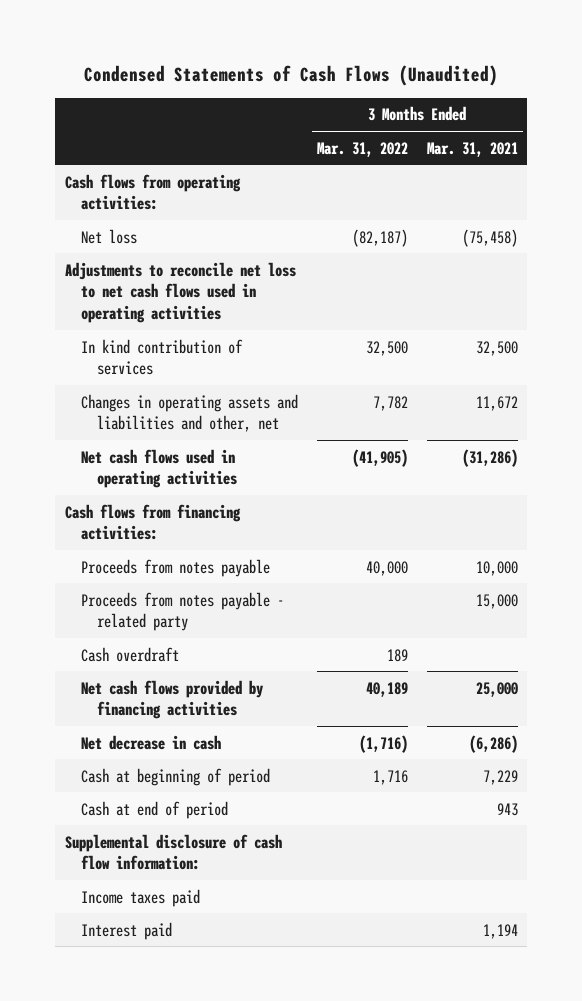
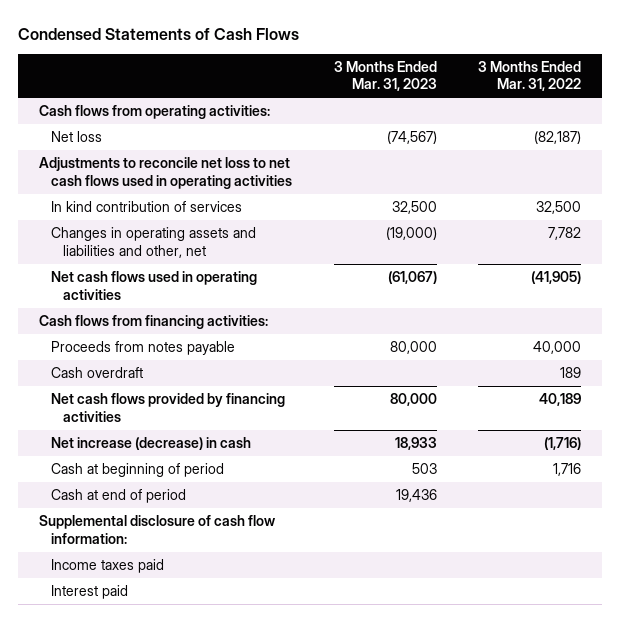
[84,64,499,86] Condensed Statements of Cash Flows (Unaudited) -> [18,27,300,40] Condensed Statements of Cash Flows
[426,141,518,157] Mar. 31, 2021 -> none
none -> [333,60,437,92] 3 Months Ended Mar. 31, 2023
[80,591,284,632] Proceeds from notes payable - related party -> none
[80,734,221,750] Net decrease in cash -> [51,437,252,451] Net increase (decrease) in cash

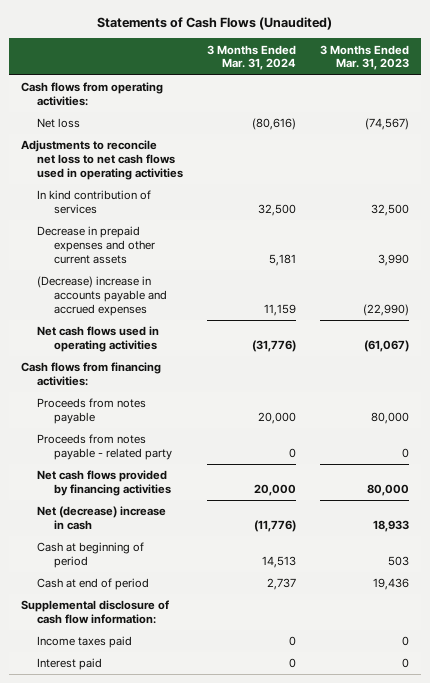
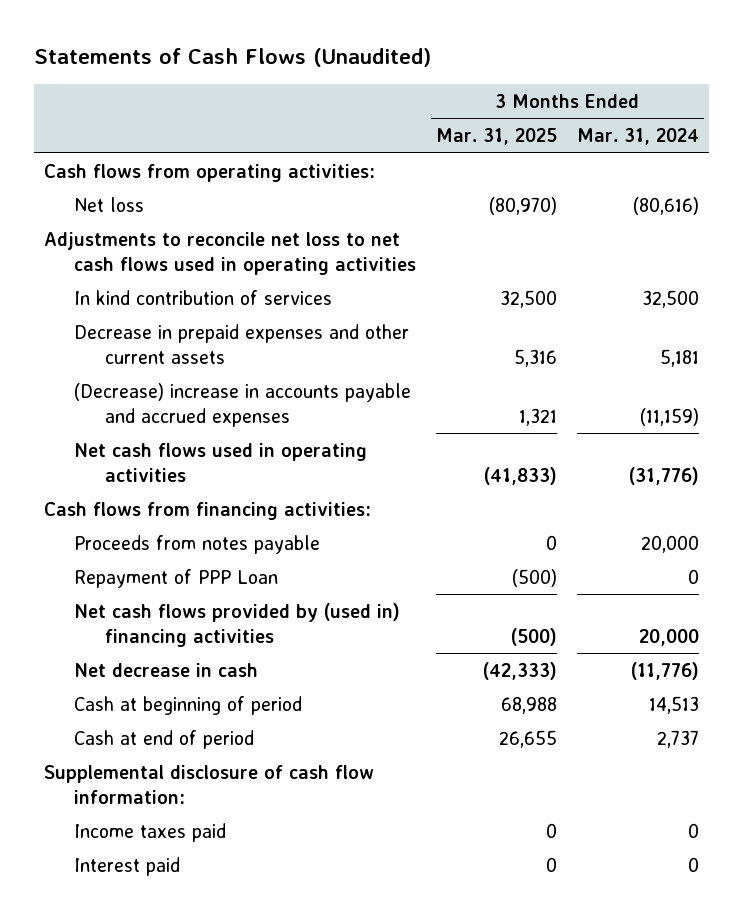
[320,44,410,71] 3 Months Ended Mar. 31, 2023 -> none
none -> [436,128,558,146] Mar. 31, 2025
[264,303,297,316] 11,159 -> [639,407,699,426] (11,159)
[37,434,172,460] Proceeds from notes payable - related party -> none
none -> [74,568,279,588] Repayment of PPP Loan
[37,470,171,496] Net cash flows provided by financing activities -> [74,602,401,647] Net cash flows provided by (used in) financing activities
[37,506,167,530] Net (decrease) increase in cash -> [74,662,259,677] Net decrease in cash

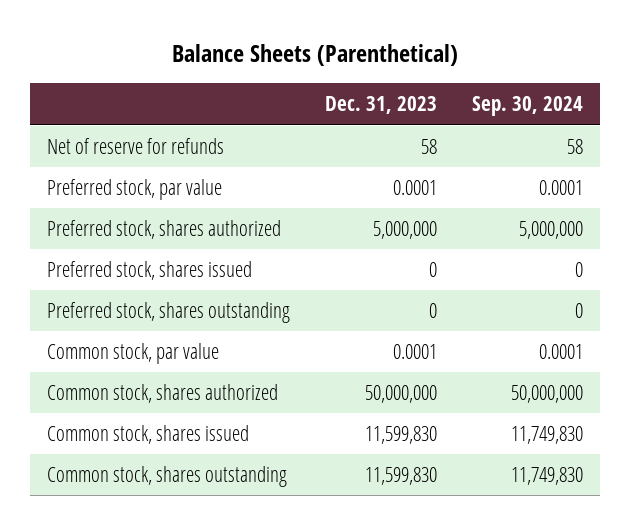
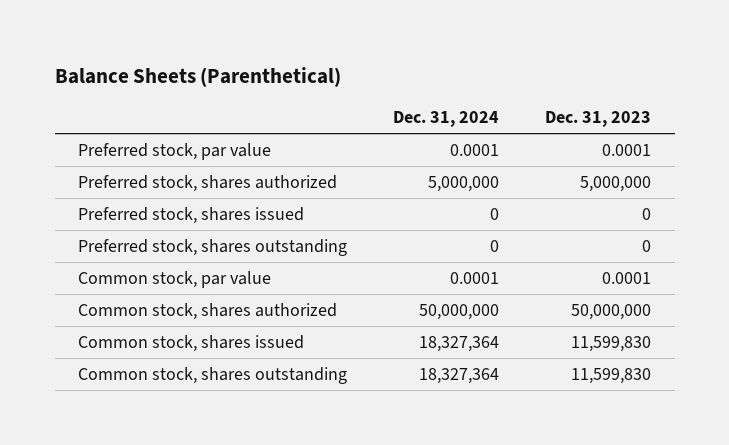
[471,96,583,117] Sep. 30, 2024 -> none
none -> [393,111,500,128] Dec. 31, 2024
[46,138,224,155] Net of reserve for refunds -> none

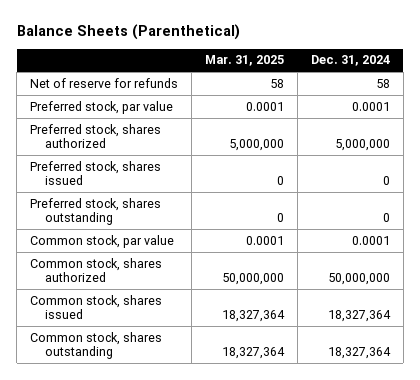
[545,111,652,128] Dec. 31, 2023 -> none
none -> [205,55,285,67] Mar. 31, 2025
none -> [30,77,179,88] Net of reserve for refunds

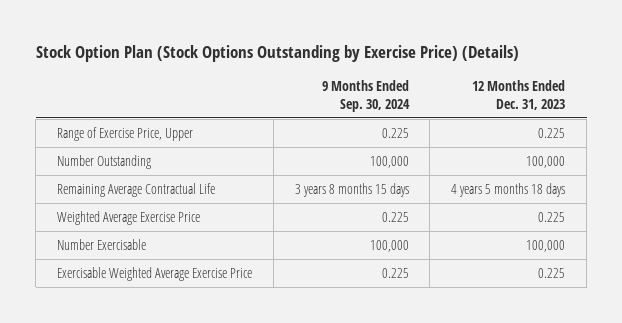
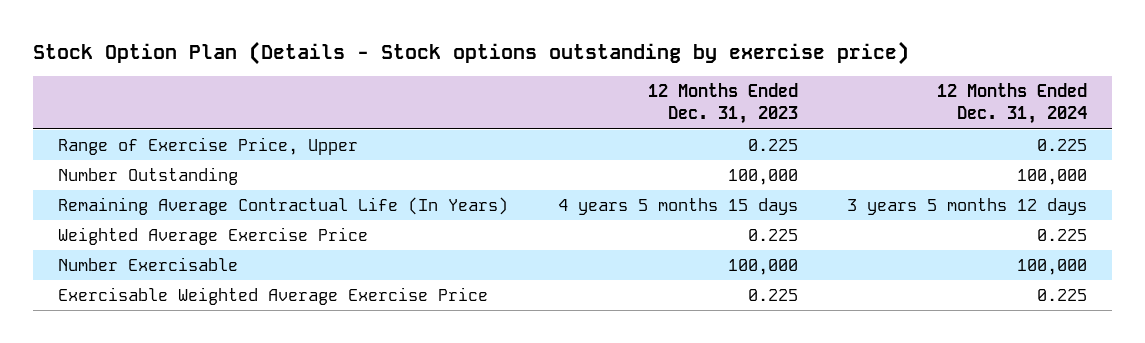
[35,44,519,62] Stock Option Plan (Stock Options Outstanding by Exercise Price) (Details) -> [32,41,909,66] Stock Option Plan (Details - Stock options outstanding by exercise price)
[321,80,410,112] 9 Months Ended Sep. 30, 2024 -> none
none -> [937,83,1088,125] 12 Months Ended Dec. 31, 2024
[57,183,216,198] Remaining Average Contractual Life -> [57,197,508,216] Remaining Average Contractual Life (In Years)
[451,183,566,198] 4 years 5 months 18 days -> [557,198,798,216] 4 years 5 months 15 days

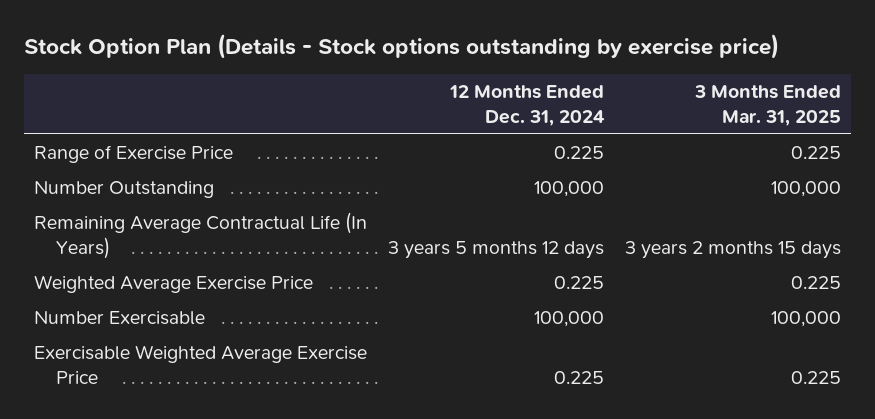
[647,83,798,125] 12 Months Ended Dec. 31, 2023 -> none
none -> [694,84,842,126] 3 Months Ended Mar. 31, 2025
[57,137,358,156] Range of Exercise Price, Upper -> [34,145,234,164] Range of Exercise Price

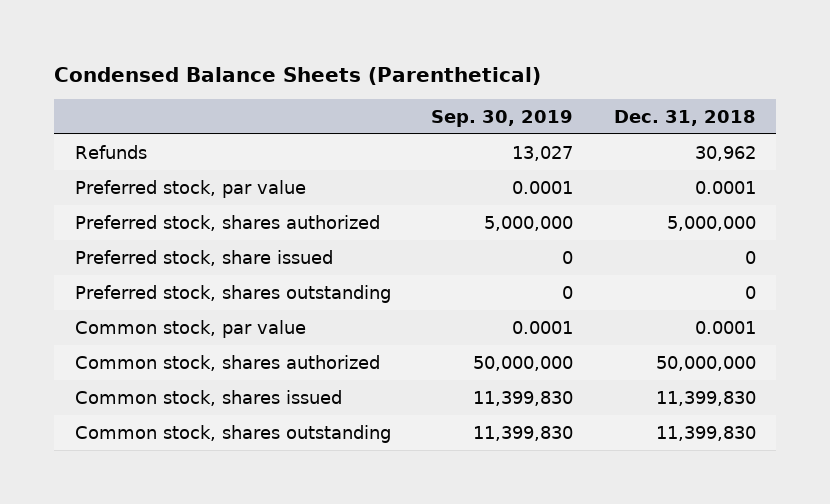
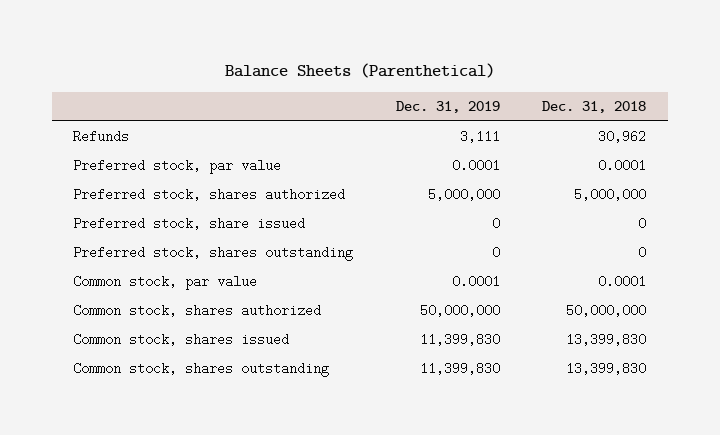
[54,66,542,85] Condensed Balance Sheets (Parenthetical) -> [224,63,495,79] Balance Sheets (Parenthetical)
[431,109,574,127] Sep. 30, 2019 -> none
none -> [395,101,500,114] Dec. 31, 2019
[655,390,756,406] 11,399,830 -> [566,333,647,347] 13,399,830
[655,425,756,441] 11,399,830 -> [566,362,647,376] 13,399,830

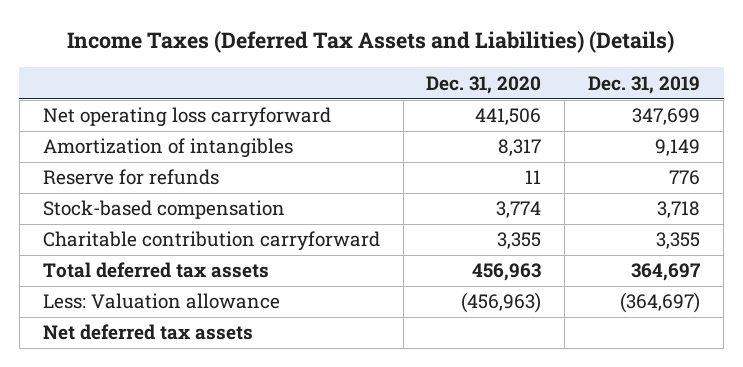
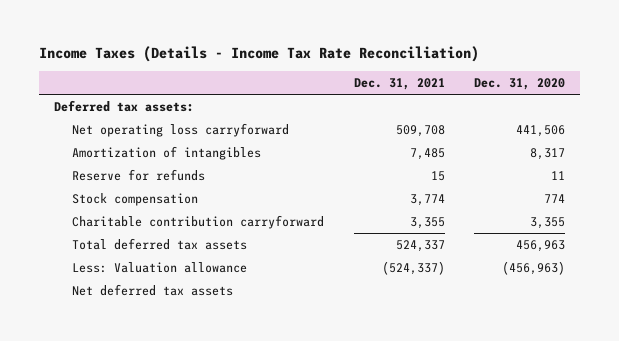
[67,31,675,54] Income Taxes (Deferred Tax Assets and Liabilities) (Details) -> [39,46,480,63] Income Taxes (Details - Income Tax Rate Reconciliation)
[588,75,701,94] Dec. 31, 2019 -> none
none -> [353,77,445,90] Dec. 31, 2021
none -> [53,99,194,112] Deferred tax assets:
[42,200,285,220] Stock-based compensation -> [72,192,199,206] Stock compensation
[496,201,542,219] 3,774 -> [544,193,566,203] 774

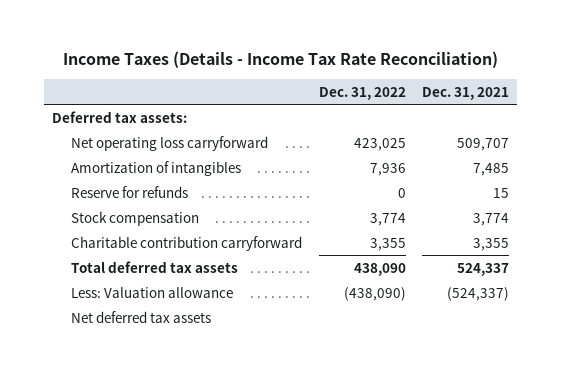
[474,77,566,90] Dec. 31, 2020 -> none
none -> [318,86,406,100] Dec. 31, 2022
[395,124,445,137] 509,708 -> [457,137,510,151] 509,707

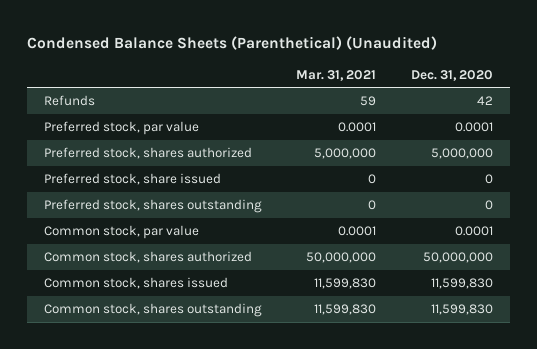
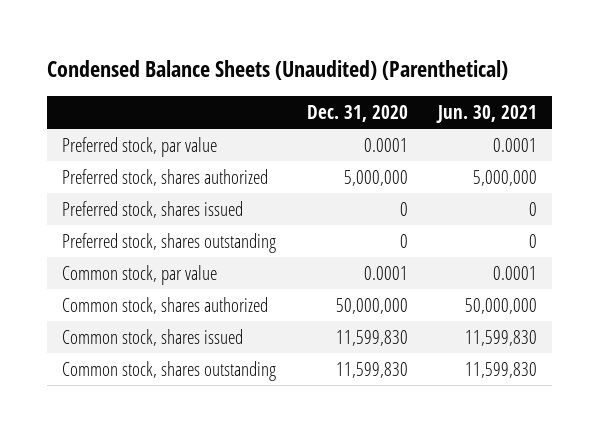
[26,35,437,50] Condensed Balance Sheets (Parenthetical) (Unaudited) -> [47,60,509,81] Condensed Balance Sheets (Unaudited) (Parenthetical)
[296,69,377,81] Mar. 31, 2021 -> none
none -> [435,105,537,124] Jun. 30, 2021
[44,95,96,107] Refunds -> none
[44,173,222,186] Preferred stock, share issued -> [62,200,244,218] Preferred stock, shares issued

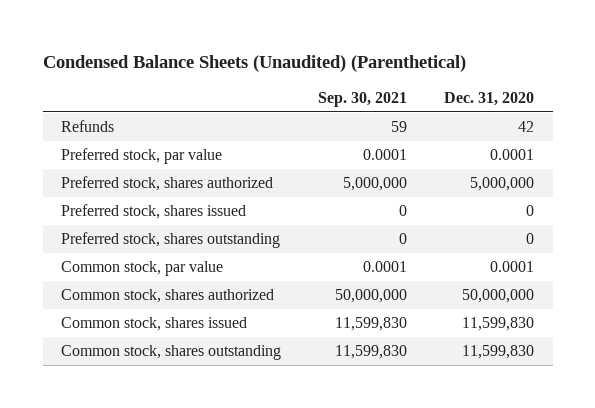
[435,105,537,124] Jun. 30, 2021 -> none
none -> [318,92,408,108] Sep. 30, 2021
none -> [61,120,115,133] Refunds

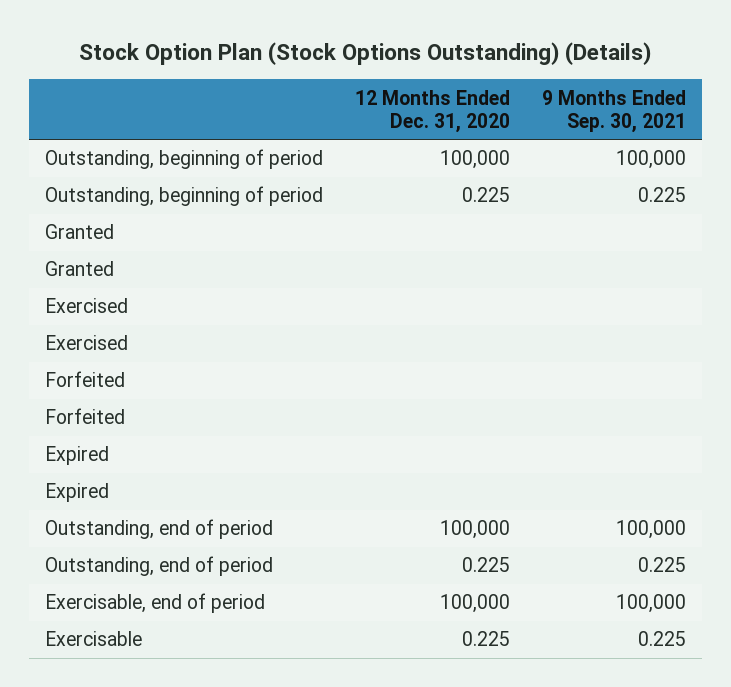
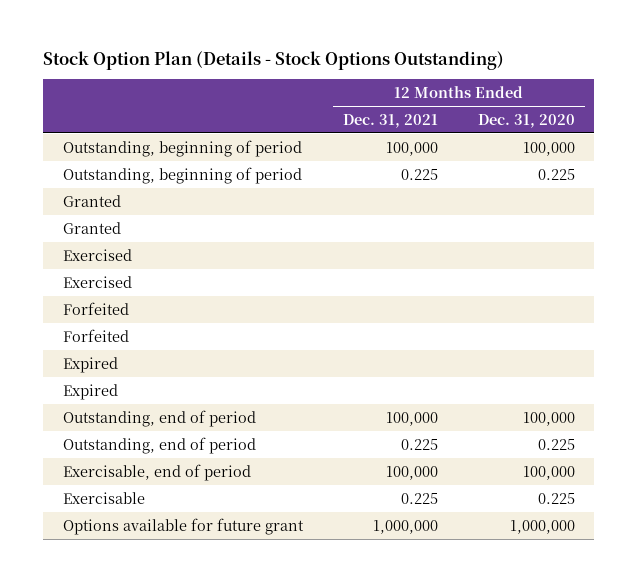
[79,41,652,65] Stock Option Plan (Stock Options Outstanding) (Details) -> [42,51,504,71] Stock Option Plan (Details - Stock Options Outstanding)
[541,89,686,133] 9 Months Ended Sep. 30, 2021 -> none
none -> [342,113,438,128] Dec. 31, 2021
none -> [62,517,304,535] Options available for future grant

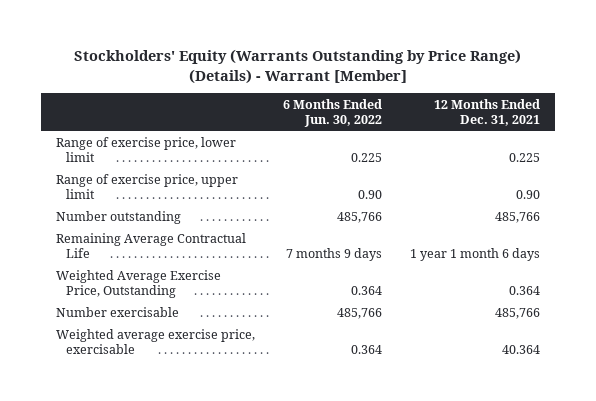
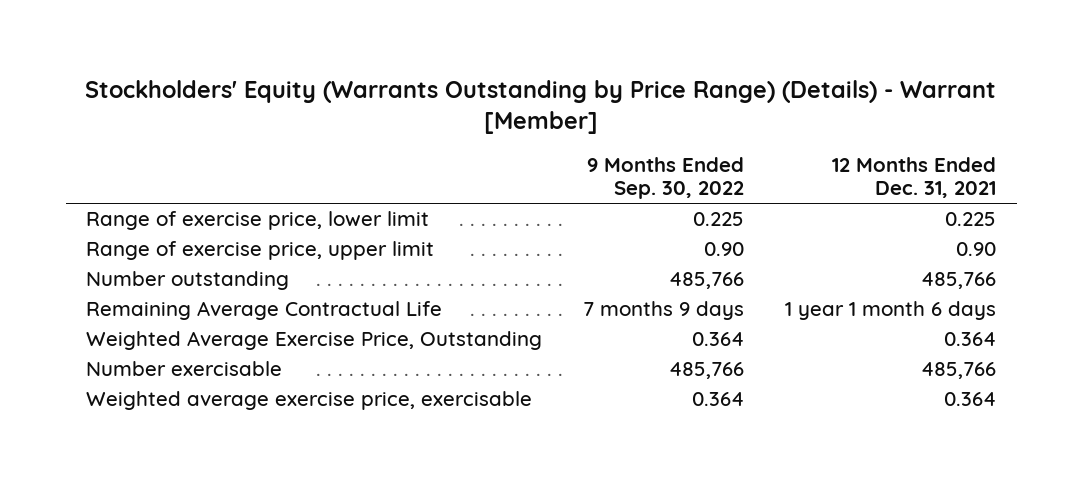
[283,98,383,127] 6 Months Ended Jun. 30, 2022 -> none
none -> [587,156,745,200] 9 Months Ended Sep. 30, 2022
[502,344,541,354] 40.364 -> [944,392,997,407] 0.364

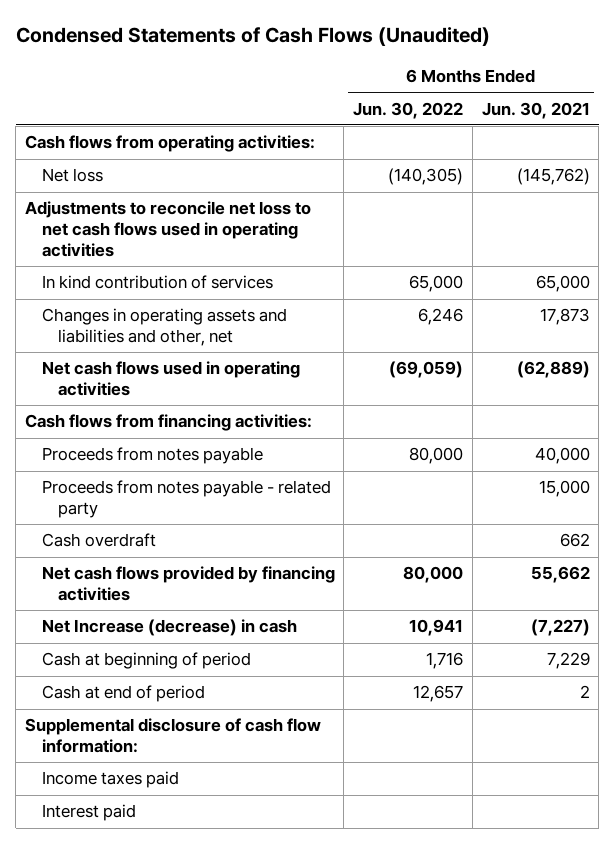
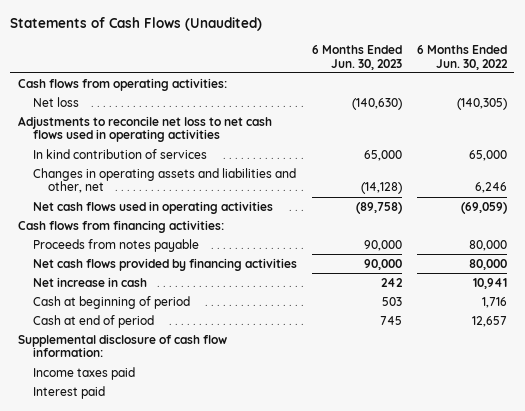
[15,27,490,47] Condensed Statements of Cash Flows (Unaudited) -> [10,17,263,32] Statements of Cash Flows (Unaudited)
[481,101,590,119] Jun. 30, 2021 -> none
none -> [311,44,402,70] 6 Months Ended Jun. 30, 2023
[41,480,331,519] Proceeds from notes payable - related party -> none
[41,533,156,548] Cash overdraft -> none
[41,619,297,637] Net Increase (decrease) in cash -> [32,276,147,287] Net increase in cash

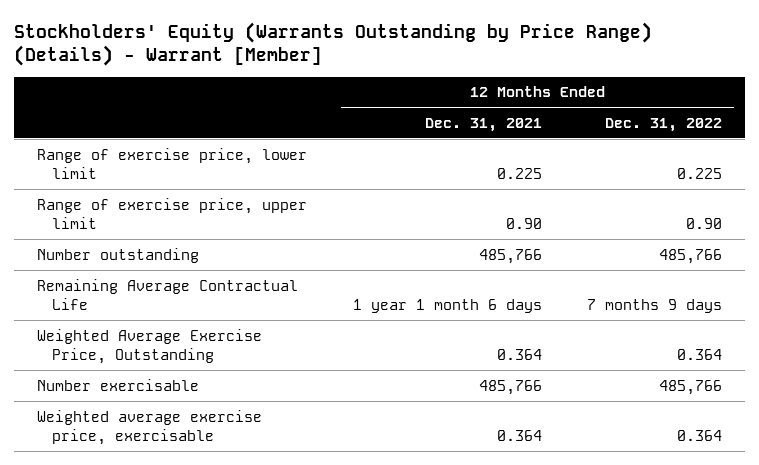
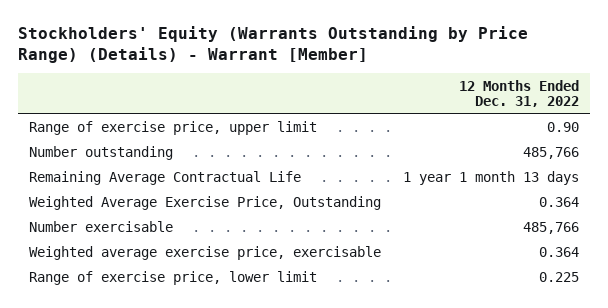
[424,117,542,132] Dec. 31, 2021 -> none
[587,299,723,314] 7 months 9 days -> [403,171,580,186] 1 year 1 month 13 days
[37,147,308,180] Range of exercise price, lower limit -> [28,271,317,286] Range of exercise price, lower limit

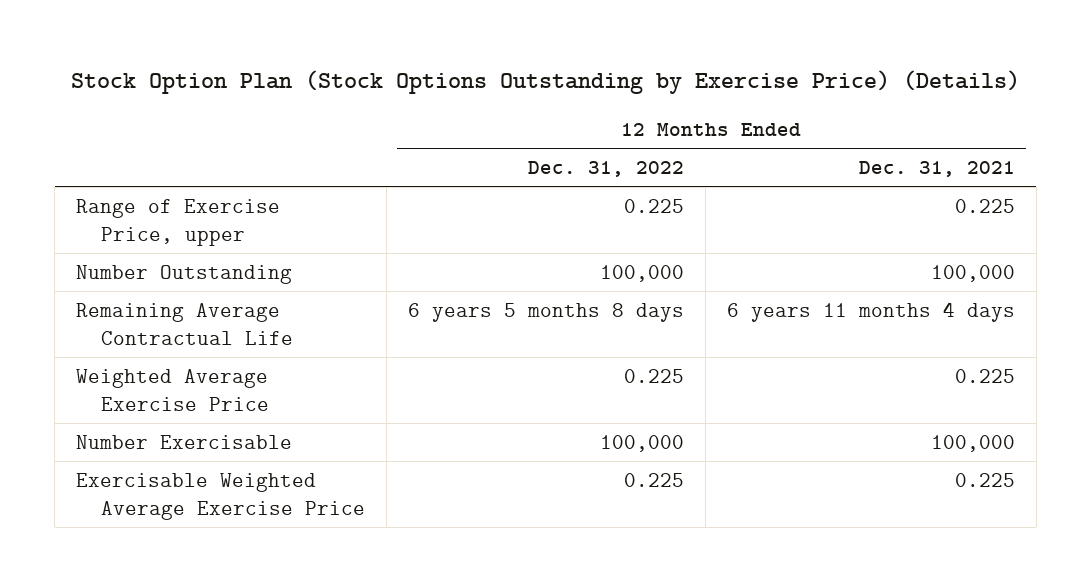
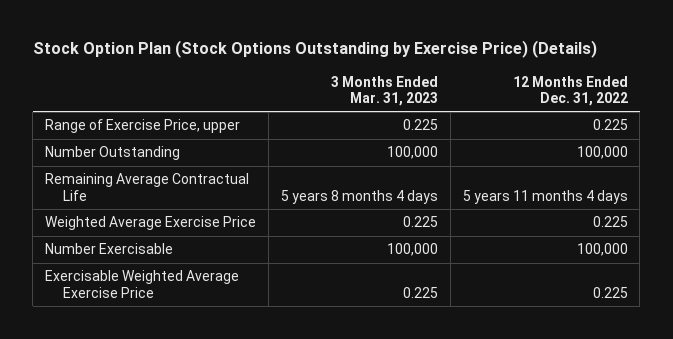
[858,160,1015,177] Dec. 31, 2021 -> none
none -> [330,75,438,106] 3 Months Ended Mar. 31, 2023
[407,302,684,322] 6 years 5 months 8 days -> [462,189,628,204] 5 years 11 months 4 days

